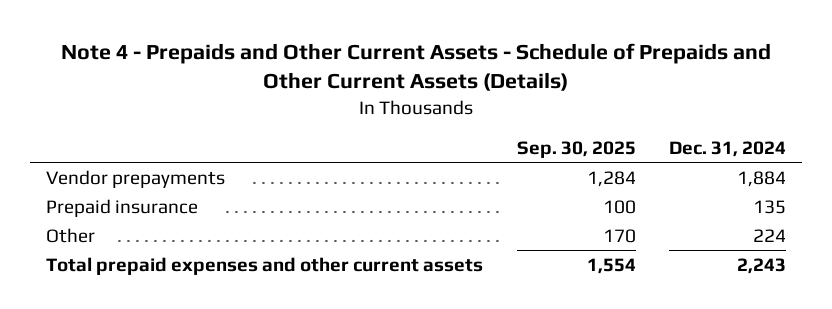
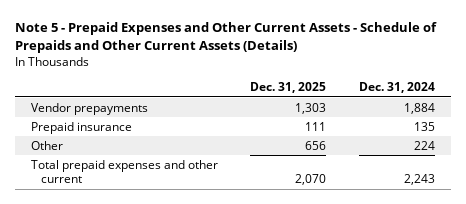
[61,42,772,92] Note 4 - Prepaids and Other Current Assets - Schedule of Prepaids and Other Current Assets (Details) -> [14,22,437,54] Note 5 - Prepaid Expenses and Other Current Assets - Schedule of Prepaids and Other Current Assets (Details)
[516,140,636,158] Sep. 30, 2025 -> none
none -> [250,82,327,94] Dec. 31, 2025
[46,256,484,275] Total prepaid expenses and other current assets -> [30,159,218,184] Total prepaid expenses and other current

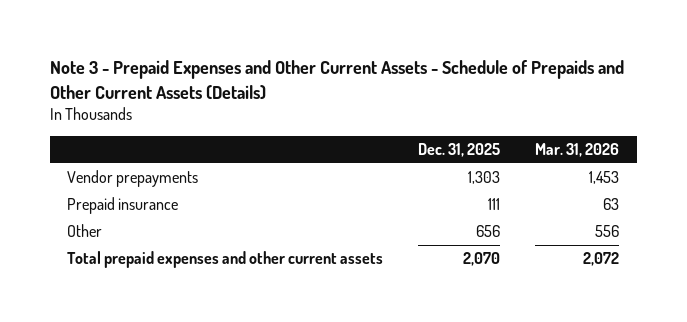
[14,22,437,54] Note 5 - Prepaid Expenses and Other Current Assets - Schedule of Prepaids and Other Current Assets (Details) -> [49,60,624,100] Note 3 - Prepaid Expenses and Other Current Assets - Schedule of Prepaids and Other Current Assets (Details)
[358,82,435,94] Dec. 31, 2024 -> none
none -> [535,143,620,158] Mar. 31, 2026
[30,159,218,184] Total prepaid expenses and other current -> [67,251,384,269] Total prepaid expenses and other current assets

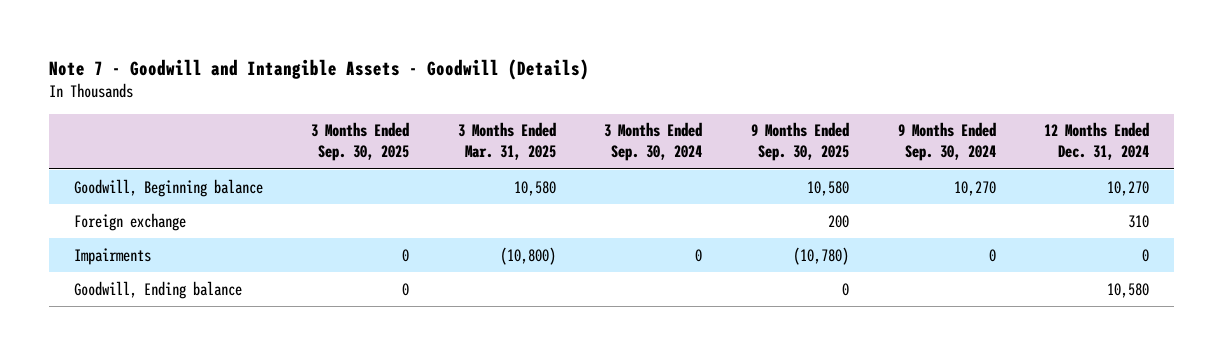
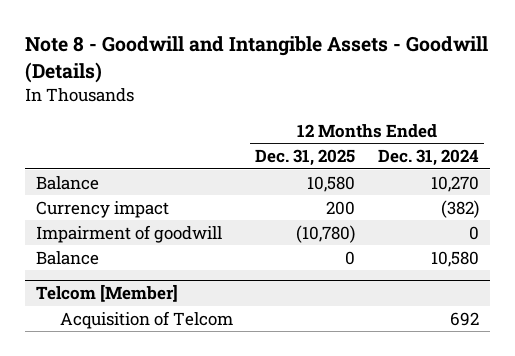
[49,58,590,80] Note 7 - Goodwill and Intangible Assets - Goodwill (Details) -> [24,36,488,84] Note 8 - Goodwill and Intangible Assets - Goodwill (Details)
[311,122,410,162] 3 Months Ended Sep. 30, 2025 -> none
[457,122,556,161] 3 Months Ended Mar. 31, 2025 -> none
[604,122,703,162] 3 Months Ended Sep. 30, 2024 -> none
[751,122,850,162] 9 Months Ended Sep. 30, 2025 -> none
[897,122,996,162] 9 Months Ended Sep. 30, 2024 -> none
none -> [255,149,356,167] Dec. 31, 2025
[73,212,186,231] Foreign exchange -> none
[73,178,263,197] Goodwill, Beginning balance -> [36,175,100,190] Balance
none -> [36,200,170,218] Currency impact
[73,247,151,265] Impairments -> [36,224,223,243] Impairment of goodwill
[73,280,242,299] Goodwill, Ending balance -> [36,250,100,265] Balance
none -> [36,284,179,303] Telcom [Member]
none -> [59,310,233,329] Acquisition of Telcom

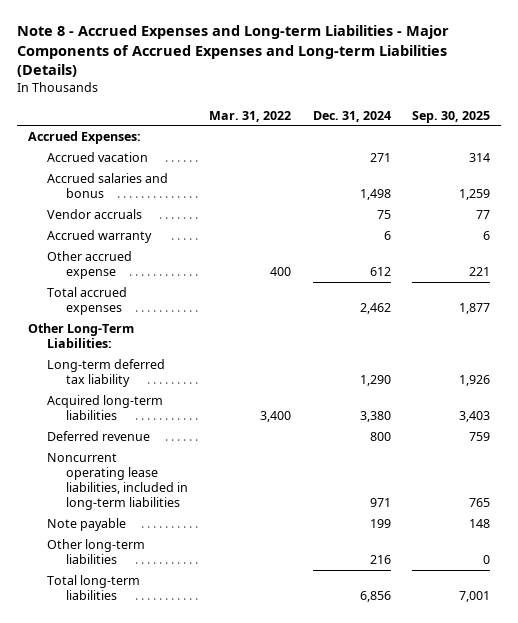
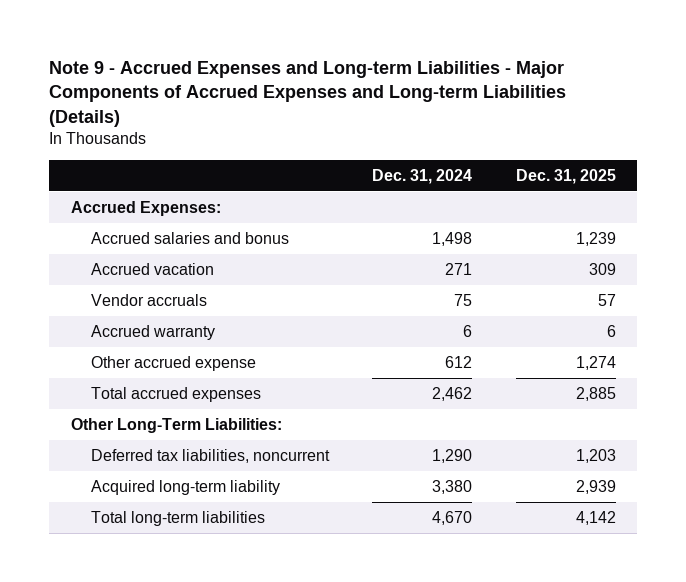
[16,25,449,78] Note 8 - Accrued Expenses and Long-term Liabilities - Major Components of Accrued Expenses and Long-term Liabilities (Details) -> [49,60,567,127] Note 9 - Accrued Expenses and Long-term Liabilities - Major Components of Accrued Expenses and Long-term Liabilities (Details)
[209,110,292,122] Mar. 31, 2022 -> none
[412,110,491,123] Sep. 30, 2025 -> none
none -> [515,168,616,184] Dec. 31, 2025
[46,151,148,162] Accrued vacation -> [91,262,215,275] Accrued vacation
[46,430,150,441] Deferred revenue -> none
[46,452,188,510] Noncurrent operating lease liabilities, included in long-term liabilities -> none
[46,517,126,531] Note payable -> none
[46,538,145,564] Other long-term liabilities -> none
[46,358,165,387] Long-term deferred tax liability -> [91,448,331,463] Deferred tax liabilities, noncurrent
[46,394,163,420] Acquired long-term liabilities -> [91,479,281,495] Acquired long-term liability
[359,590,391,602] 6,856 -> [432,510,473,525] 4,670

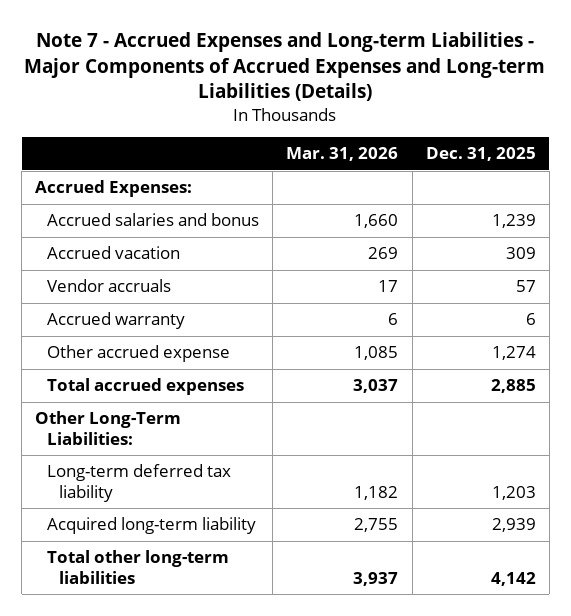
[49,60,567,127] Note 9 - Accrued Expenses and Long-term Liabilities - Major Components of Accrued Expenses and Long-term Liabilities (Details) -> [24,32,546,102] Note 7 - Accrued Expenses and Long-term Liabilities - Major Components of Accrued Expenses and Long-term Liabilities (Details)
[372,168,473,184] Dec. 31, 2024 -> none
none -> [286,147,399,162] Mar. 31, 2026
[91,448,331,463] Deferred tax liabilities, noncurrent -> [47,464,232,502] Long-term deferred tax liability
[91,510,266,526] Total long-term liabilities -> [47,550,230,584] Total other long-term liabilities

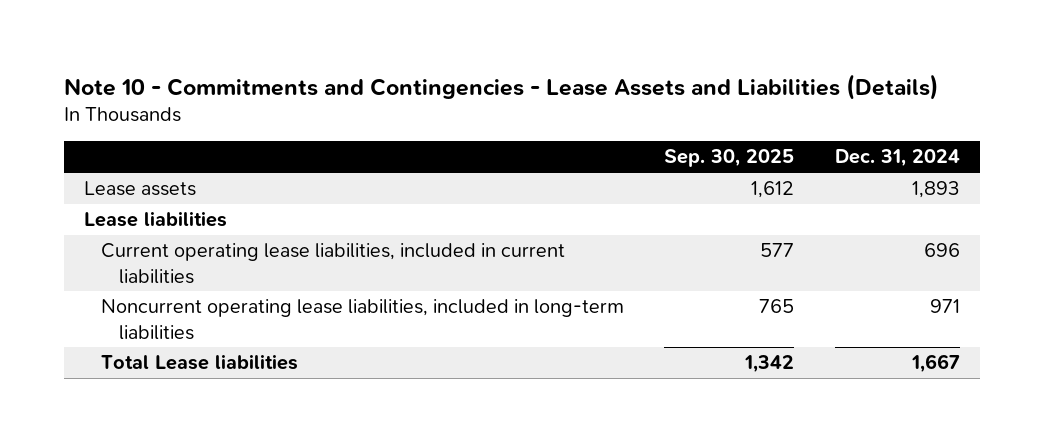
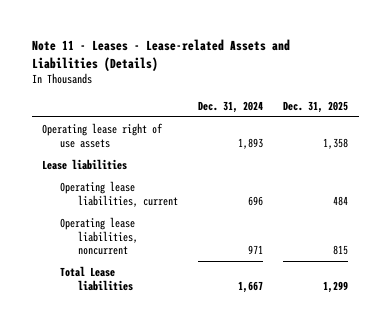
[63,73,939,100] Note 10 - Commitments and Contingencies - Lease Assets and Liabilities (Details) -> [32,38,291,71] Note 11 - Leases - Lease-related Assets and Liabilities (Details)
[664,149,795,168] Sep. 30, 2025 -> none
none -> [283,100,349,113] Dec. 31, 2025
[83,181,196,197] Lease assets -> [42,122,164,148] Operating lease right of use assets
[101,243,566,284] Current operating lease liabilities, included in current liabilities -> [60,180,178,207] Operating lease liabilities, current
[101,299,625,340] Noncurrent operating lease liabilities, included in long-term liabilities -> [60,216,138,256] Operating lease liabilities, noncurrent

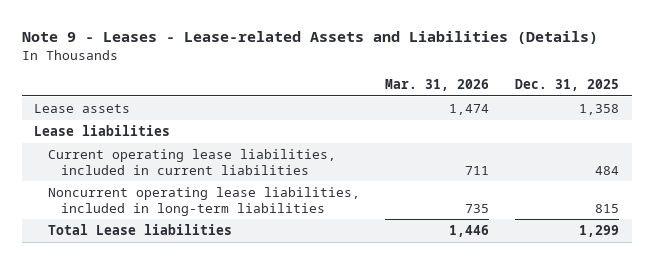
[32,38,291,71] Note 11 - Leases - Lease-related Assets and Liabilities (Details) -> [21,31,598,45] Note 9 - Leases - Lease-related Assets and Liabilities (Details)
[198,100,264,113] Dec. 31, 2024 -> none
none -> [385,79,490,92] Mar. 31, 2026
[42,122,164,148] Operating lease right of use assets -> [34,104,131,114] Lease assets
[60,180,178,207] Operating lease liabilities, current -> [47,149,336,175] Current operating lease liabilities, included in current liabilities
[60,216,138,256] Operating lease liabilities, noncurrent -> [47,187,360,216] Noncurrent operating lease liabilities, included in long-term liabilities

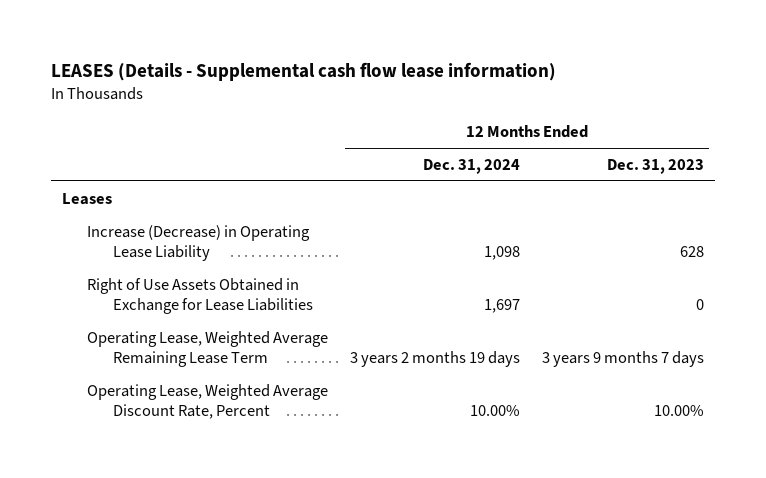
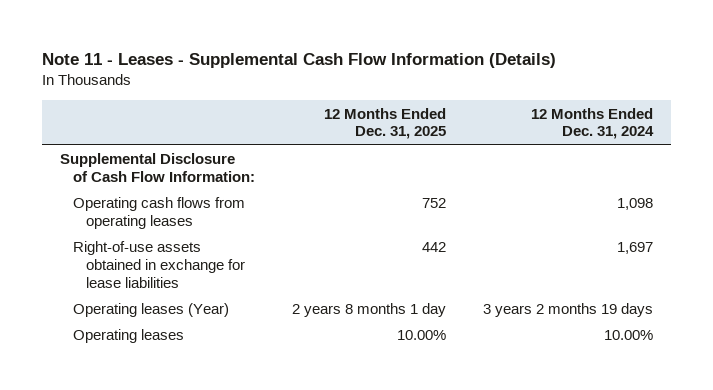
[50,61,556,81] LEASES (Details - Supplemental cash flow lease information) -> [42,53,557,69] Note 11 - Leases - Supplemental Cash Flow Information (Details)
[606,158,704,174] Dec. 31, 2023 -> none
none -> [324,107,447,140] 12 Months Ended Dec. 31, 2025
[61,192,112,205] Leases -> none
none -> [60,153,256,183] Supplemental Disclosure of Cash Flow Information:
[87,224,311,262] Increase (Decrease) in Operating Lease Liability -> [73,197,246,230] Operating cash flows from operating leases
[87,277,313,315] Right of Use Assets Obtained in Exchange for Lease Liabilities -> [73,241,246,288] Right-of-use assets obtained in exchange for lease liabilities
[87,330,329,368] Operating Lease, Weighted Average Remaining Lease Term -> [73,303,230,318] Operating leases (Year)
[87,383,329,420] Operating Lease, Weighted Average Discount Rate, Percent -> [73,329,185,344] Operating leases

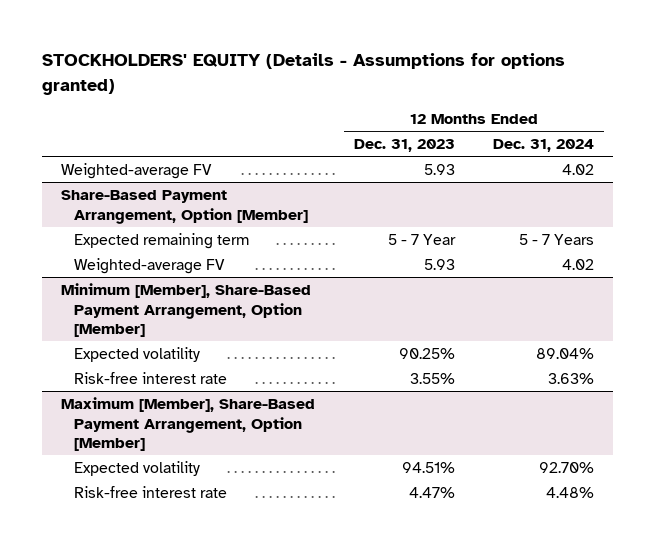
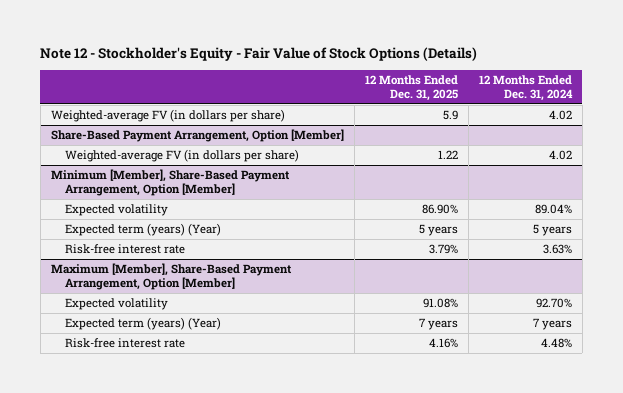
[42,53,566,95] STOCKHOLDERS' EQUITY (Details - Assumptions for options granted) -> [40,47,478,62] Note 12 - Stockholder's Equity - Fair Value of Stock Options (Details)
[353,138,455,152] Dec. 31, 2023 -> none
none -> [364,75,458,101] 12 Months Ended Dec. 31, 2025
[61,162,213,179] Weighted-average FV -> [50,109,285,123] Weighted-average FV (in dollars per share)
[73,232,249,249] Expected remaining term -> none
[73,257,225,274] Weighted-average FV -> [64,149,299,163] Weighted-average FV (in dollars per share)
none -> [64,223,221,237] Expected term (years) (Year)
none -> [64,317,221,331] Expected term (years) (Year)

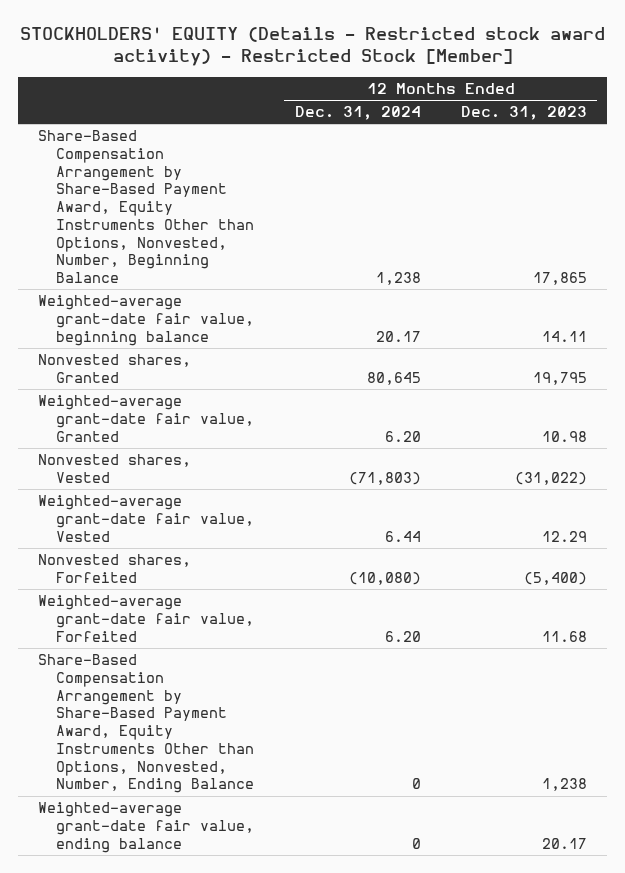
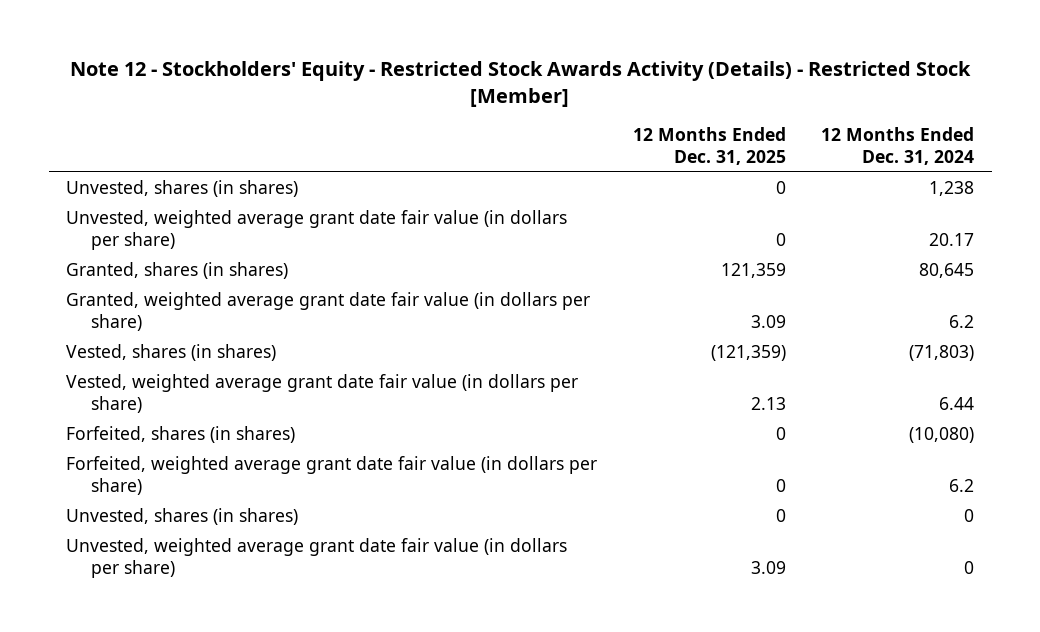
[19,27,605,67] STOCKHOLDERS' EQUITY (Details - Restricted stock award activity) - Restricted Stock [Member] -> [70,60,972,107] Note 12 - Stockholders' Equity - Restricted Stock Awards Activity (Details) - Restricted Stock [Member]
[461,106,588,121] Dec. 31, 2023 -> none
none -> [632,127,786,165] 12 Months Ended Dec. 31, 2025
[38,130,255,284] Share-Based Compensation Arrangement by Share-Based Payment Award, Equity Instruments Other than Options, Nonvested, Number, Beginning Balance -> [66,180,299,198] Unvested, shares (in shares)
[38,295,255,346] Weighted-average grant-date fair value, beginning balance -> [66,210,568,250] Unvested, weighted average grant date fair value (in dollars per share)
[38,354,192,383] Nonvested shares, Granted -> [66,262,289,280] Granted, shares (in shares)
[38,395,255,442] Weighted-average grant-date fair value, Granted -> [66,292,591,331] Granted, weighted average grant date fair value (in dollars per share)
[384,430,421,442] 6.20 -> [949,314,975,328] 6.2
[38,454,192,483] Nonvested shares, Vested -> [66,344,277,362] Vested, shares (in shares)
[38,495,255,542] Weighted-average grant-date fair value, Vested -> [66,374,579,413] Vested, weighted average grant date fair value (in dollars per share)
[38,554,192,583] Nonvested shares, Forfeited -> [66,426,296,444] Forfeited, shares (in shares)
[38,595,255,642] Weighted-average grant-date fair value, Forfeited -> [66,456,598,495] Forfeited, weighted average grant date fair value (in dollars per share)
[384,630,421,642] 6.20 -> [949,478,975,492] 6.2
[38,654,255,794] Share-Based Compensation Arrangement by Share-Based Payment Award, Equity Instruments Other than Options, Nonvested, Number, Ending Balance -> [66,508,299,526] Unvested, shares (in shares)
[38,802,255,853] Weighted-average grant-date fair value, ending balance -> [66,538,568,578] Unvested, weighted average grant date fair value (in dollars per share)

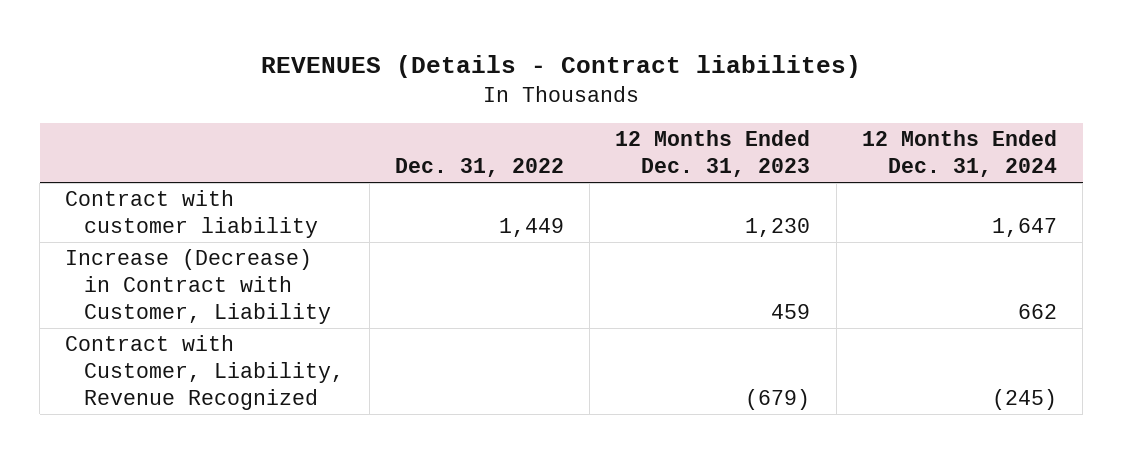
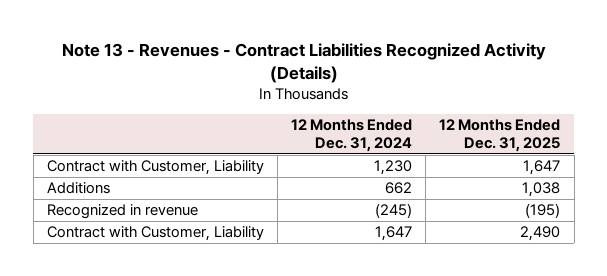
[261,54,862,78] REVENUES (Details - Contract liabilites) -> [61,42,546,83] Note 13 - Revenues - Contract Liabilities Recognized Activity (Details)
[395,158,565,178] Dec. 31, 2022 -> none
[615,130,811,178] 12 Months Ended Dec. 31, 2023 -> none
none -> [439,118,561,152] 12 Months Ended Dec. 31, 2025
[65,190,318,239] Contract with customer liability -> [46,160,264,176] Contract with Customer, Liability
[991,218,1057,238] 1,647 -> [374,160,413,176] 1,230
[65,249,331,324] Increase (Decrease) in Contract with Customer, Liability -> [46,182,110,195] Additions
[65,335,344,410] Contract with Customer, Liability, Revenue Recognized -> [46,204,198,220] Recognized in revenue
none -> [46,226,264,242] Contract with Customer, Liability

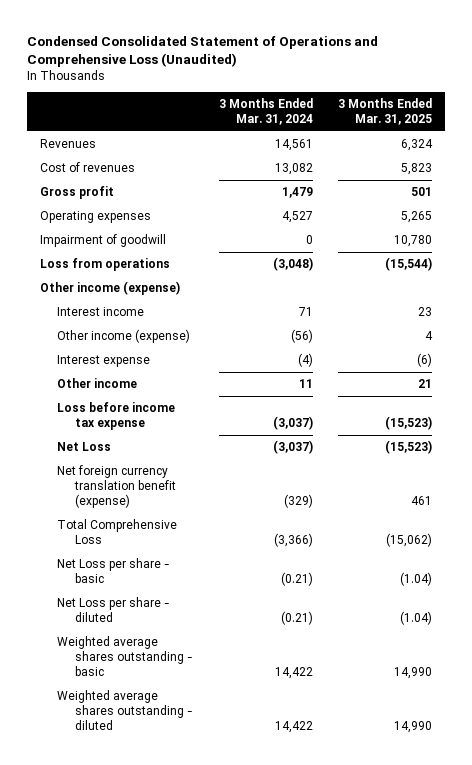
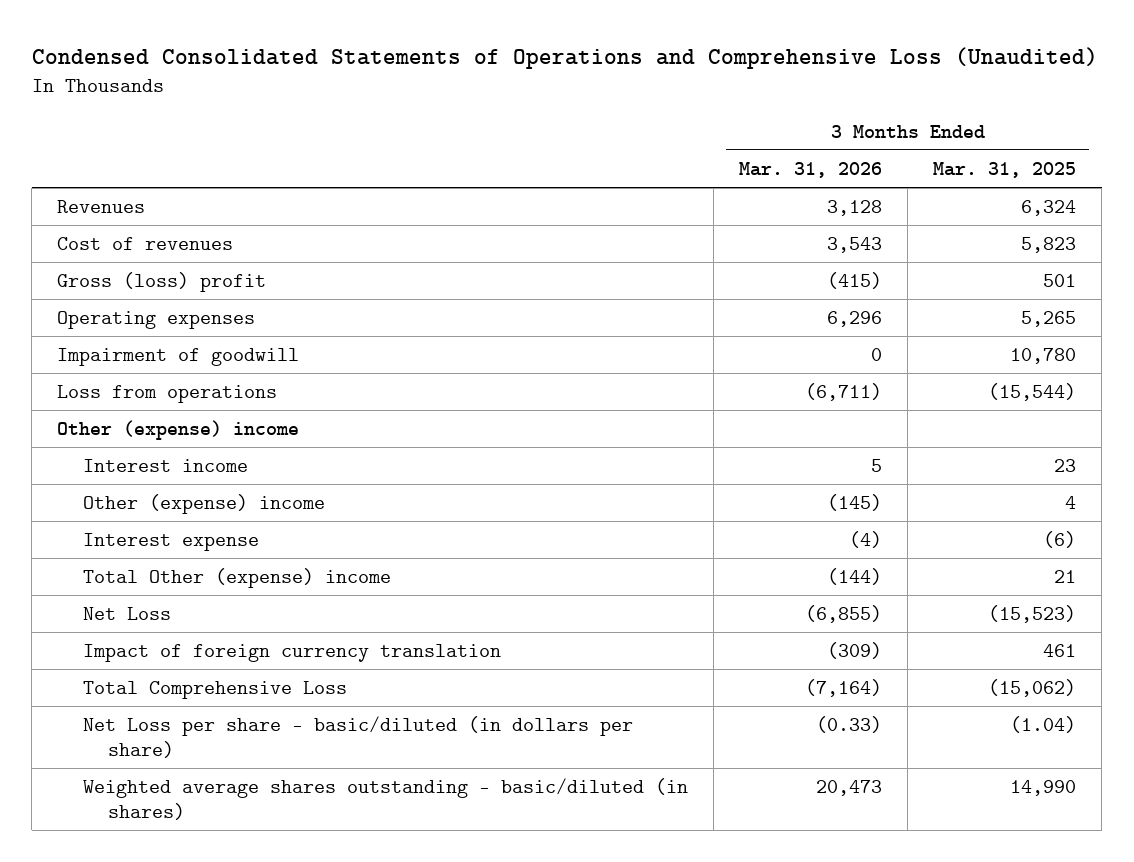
[27,35,379,68] Condensed Consolidated Statement of Operations and Comprehensive Loss (Unaudited) -> [31,46,1098,69] Condensed Consolidated Statements of Operations and Comprehensive Loss (Unaudited)
[218,98,313,126] 3 Months Ended Mar. 31, 2024 -> none
none -> [738,161,882,178] Mar. 31, 2026
[39,186,114,200] Gross profit -> [57,272,267,293] Gross (loss) profit
[39,281,180,296] Other income (expense) -> [57,420,300,441] Other (expense) income
[57,329,191,344] Other income (expense) -> [82,494,325,515] Other (expense) income
[57,402,176,431] Loss before income tax expense -> none
[57,378,138,389] Other income -> [82,568,391,589] Total Other (expense) income
[57,465,176,509] Net foreign currency translation benefit (expense) -> [82,644,501,663] Impact of foreign currency translation
[57,597,171,623] Net Loss per share - diluted -> none
[57,690,193,731] Weighted average shares outstanding - diluted -> none
[57,558,171,584] Net Loss per share - basic -> [82,716,633,758] Net Loss per share - basic/diluted (in dollars per share)
[57,636,193,677] Weighted average shares outstanding - basic -> [82,778,688,820] Weighted average shares outstanding - basic/diluted (in shares)

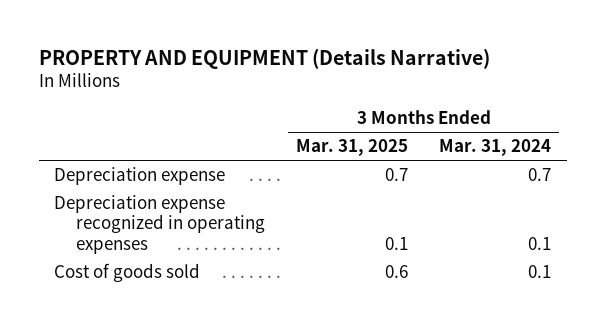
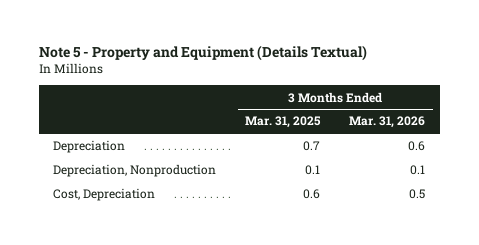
[38,47,490,69] PROPERTY AND EQUIPMENT (Details Narrative) -> [38,45,367,62] Note 5 - Property and Equipment (Details Textual)
[439,139,552,157] Mar. 31, 2024 -> none
none -> [349,116,426,129] Mar. 31, 2026
[54,195,266,254] Depreciation expense recognized in operating expenses -> none
[54,167,226,186] Depreciation expense -> [53,140,126,154] Depreciation
none -> [53,164,217,178] Depreciation, Nonproduction
[54,263,201,283] Cost of goods sold -> [53,188,156,202] Cost, Depreciation

